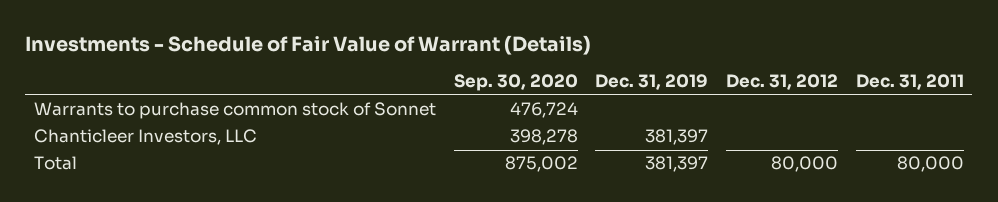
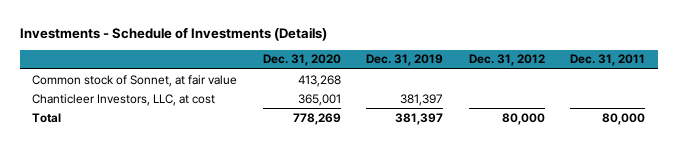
[25,35,592,56] Investments - Schedule of Fair Value of Warrant (Details) -> [19,26,327,41] Investments - Schedule of Investments (Details)
[453,74,578,92] Sep. 30, 2020 -> none
none -> [262,54,341,67] Dec. 31, 2020
[34,102,437,120] Warrants to purchase common stock of Sonnet -> [32,74,238,87] Common stock of Sonnet, at fair value
[34,129,258,146] Chanticleer Investors, LLC -> [32,93,216,106] Chanticleer Investors, LLC, at cost

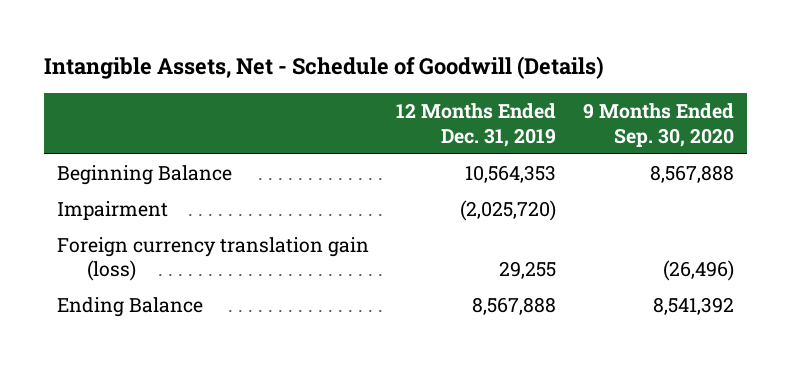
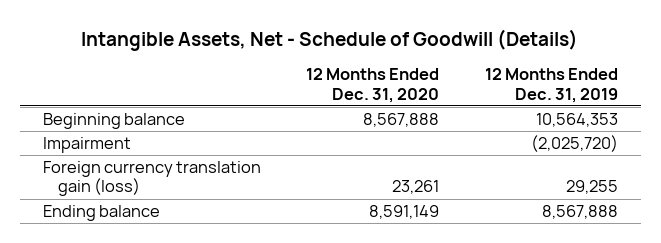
[582,103,734,147] 9 Months Ended Sep. 30, 2020 -> none
none -> [306,68,440,103] 12 Months Ended Dec. 31, 2020
[57,164,233,185] Beginning Balance -> [42,113,185,130] Beginning balance
[57,296,204,317] Ending Balance -> [42,205,160,222] Ending balance

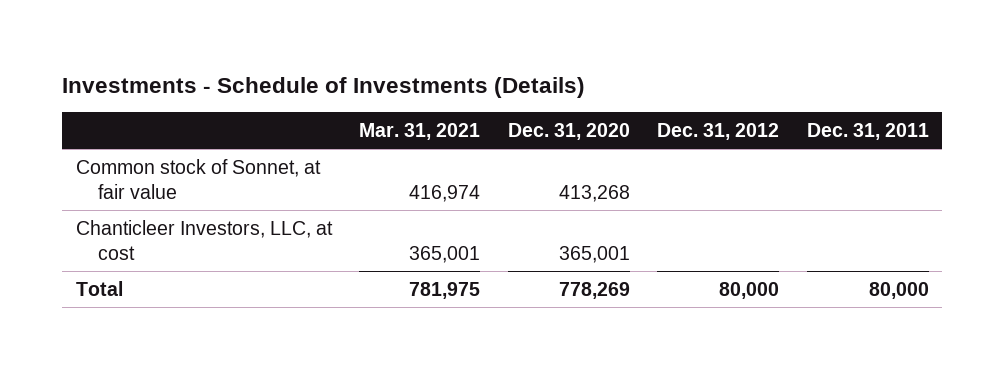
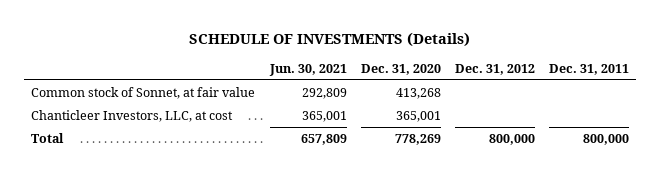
[62,76,586,98] Investments - Schedule of Investments (Details) -> [189,31,471,47] SCHEDULE OF INVESTMENTS (Details)
[359,123,481,141] Mar. 31, 2021 -> none
none -> [268,63,347,76] Jun. 30, 2021
[719,281,780,299] 80,000 -> [488,134,535,146] 800,000
[868,281,929,299] 80,000 -> [583,134,630,146] 800,000

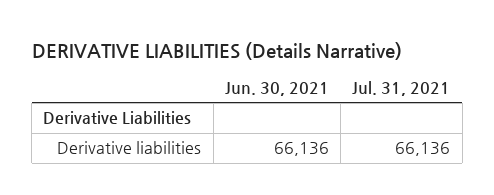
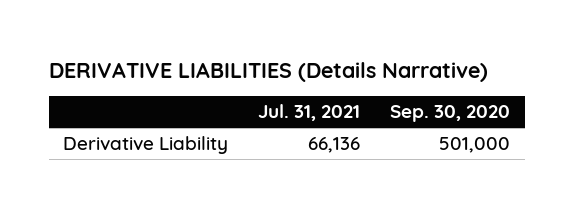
[224,82,329,97] Jun. 30, 2021 -> none
none -> [390,105,511,123] Sep. 30, 2020
[43,111,192,125] Derivative Liabilities -> none
[57,141,202,155] Derivative liabilities -> [63,136,229,155] Derivative Liability

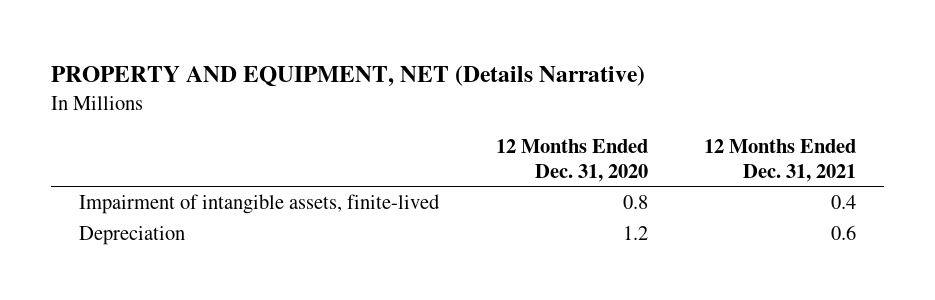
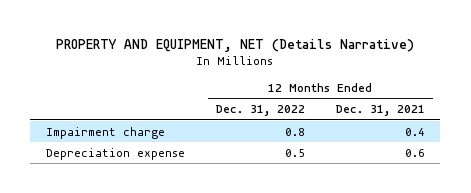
[495,138,648,182] 12 Months Ended Dec. 31, 2020 -> none
none -> [215,105,305,117] Dec. 31, 2022
[78,194,440,215] Impairment of intangible assets, finite-lived -> [45,126,165,139] Impairment charge
[78,226,185,246] Depreciation -> [45,147,185,160] Depreciation expense

